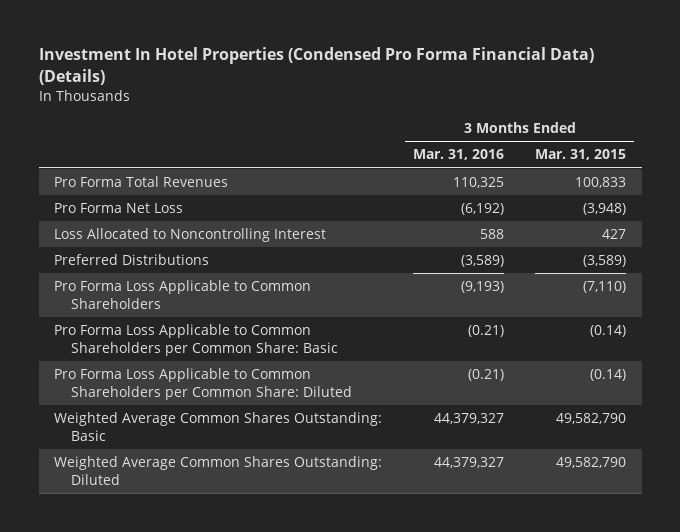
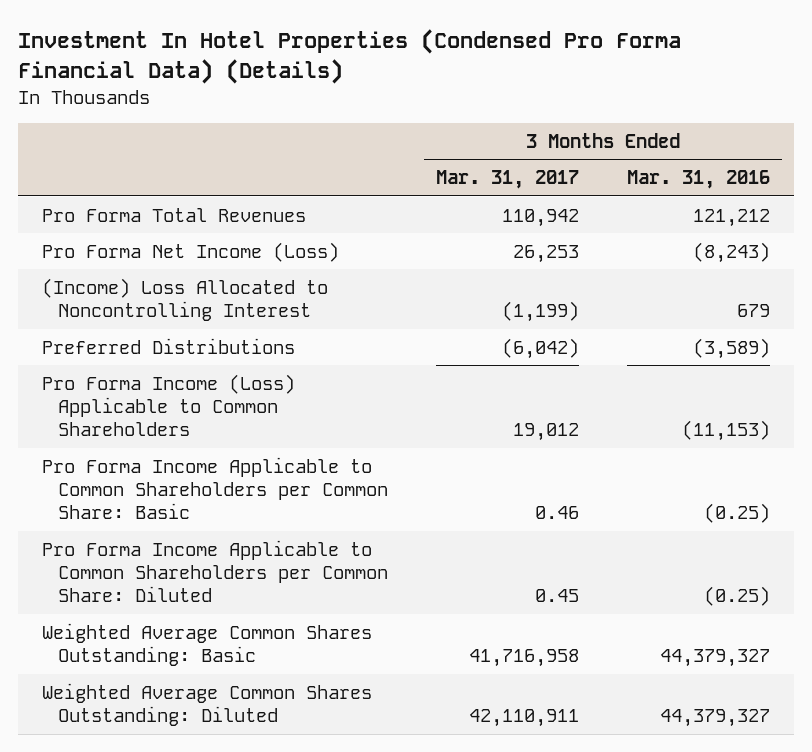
[535,149,627,161] Mar. 31, 2015 -> none
none -> [435,170,579,190] Mar. 31, 2017
[453,177,505,189] 110,325 -> [692,208,770,227] 121,212
[54,203,184,214] Pro Forma Net Loss -> [42,241,340,262] Pro Forma Net Income (Loss)
[461,203,505,216] (6,192) -> [692,241,770,263] (8,243)
[54,228,327,243] Loss Allocated to Noncontrolling Interest -> [42,277,329,322] (Income) Loss Allocated to Noncontrolling Interest
[480,229,505,240] 588 -> [736,304,770,318] 679
[54,280,312,309] Pro Forma Loss Applicable to Common Shareholders -> [42,373,296,437] Pro Forma Income (Loss) Applicable to Common Shareholders
[461,281,505,294] (9,193) -> [681,420,770,442] (11,153)
[54,324,339,356] Pro Forma Loss Applicable to Common Shareholders per Common Share: Basic -> [42,456,389,520] Pro Forma Income Applicable to Common Shareholders per Common Share: Basic
[468,325,505,338] (0.21) -> [703,503,770,524] (0.25)
[54,368,353,400] Pro Forma Loss Applicable to Common Shareholders per Common Share: Diluted -> [42,539,389,603] Pro Forma Income Applicable to Common Shareholders per Common Share: Diluted
[468,369,505,382] (0.21) -> [703,586,770,607] (0.25)

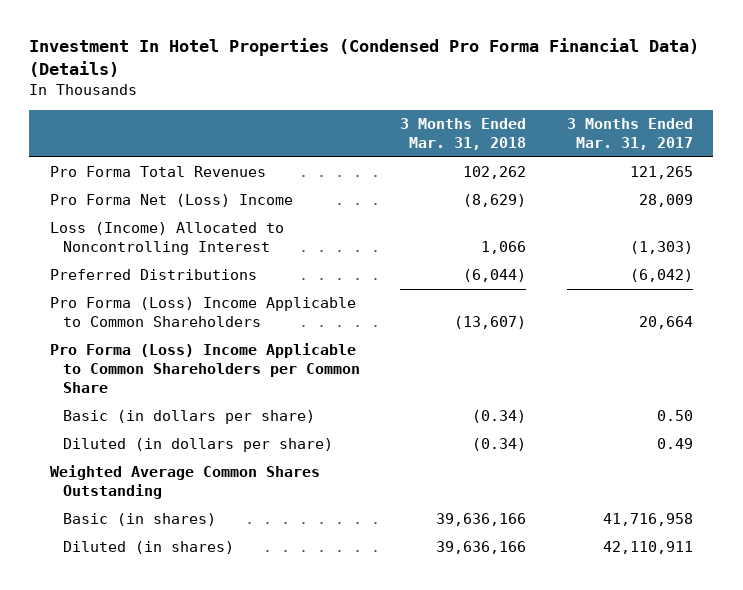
[626,170,770,190] Mar. 31, 2016 -> none
none -> [400,118,527,151] 3 Months Ended Mar. 31, 2018
[501,208,579,227] 110,942 -> [630,166,694,180] 121,265
[42,241,340,262] Pro Forma Net Income (Loss) -> [49,194,293,208] Pro Forma Net (Loss) Income
[512,244,579,263] 26,253 -> [639,194,694,208] 28,009
[42,277,329,322] (Income) Loss Allocated to Noncontrolling Interest -> [49,222,284,256] Loss (Income) Allocated to Noncontrolling Interest
[501,301,579,323] (1,199) -> [630,241,694,255] (1,303)
[42,373,296,437] Pro Forma Income (Loss) Applicable to Common Shareholders -> [49,297,356,328] Pro Forma (Loss) Income Applicable to Common Shareholders
[512,423,579,442] 19,012 -> [639,316,694,330] 20,664
none -> [49,343,360,394] Pro Forma (Loss) Income Applicable to Common Shareholders per Common Share
[42,456,389,520] Pro Forma Income Applicable to Common Shareholders per Common Share: Basic -> [62,410,315,425] Basic (in dollars per share)
[534,506,579,520] 0.46 -> [657,410,694,422] 0.50
[42,539,389,603] Pro Forma Income Applicable to Common Shareholders per Common Share: Diluted -> [62,438,333,453] Diluted (in dollars per share)
[534,589,579,603] 0.45 -> [657,438,694,450] 0.49
none -> [49,465,320,500] Weighted Average Common Shares Outstanding
[42,622,373,667] Weighted Average Common Shares Outstanding: Basic -> [62,513,216,527] Basic (in shares)
[42,682,373,727] Weighted Average Common Shares Outstanding: Diluted -> [62,541,234,555] Diluted (in shares)

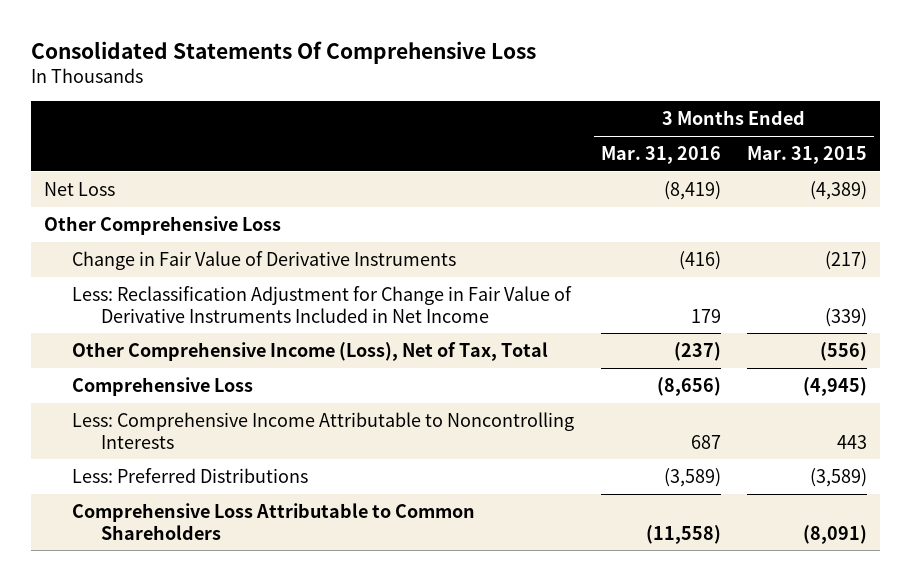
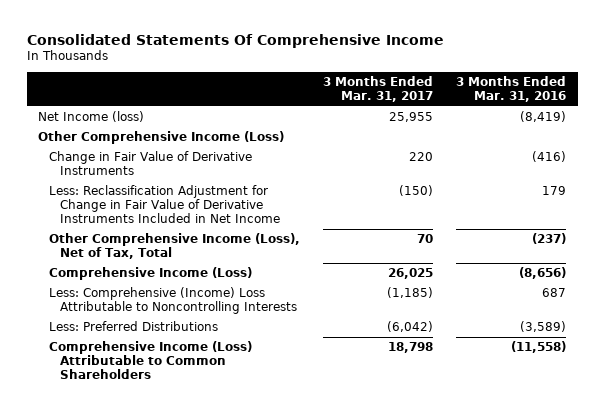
[30,40,536,64] Consolidated Statements Of Comprehensive Loss -> [26,33,444,48] Consolidated Statements Of Comprehensive Income
[746,146,867,165] Mar. 31, 2015 -> none
none -> [323,76,434,103] 3 Months Ended Mar. 31, 2017
[43,181,115,196] Net Loss -> [38,111,145,123] Net Income (loss)
[43,215,281,235] Other Comprehensive Loss -> [38,131,285,145] Other Comprehensive Income (Loss)
[72,376,254,396] Comprehensive Loss -> [49,267,253,281] Comprehensive Income (Loss)
[72,411,575,449] Less: Comprehensive Income Attributable to Noncontrolling Interests -> [49,287,298,315] Less: Comprehensive (Income) Loss Attributable to Noncontrolling Interests
[72,502,476,540] Comprehensive Loss Attributable to Common Shareholders -> [49,341,253,380] Comprehensive Income (Loss) Attributable to Common Shareholders

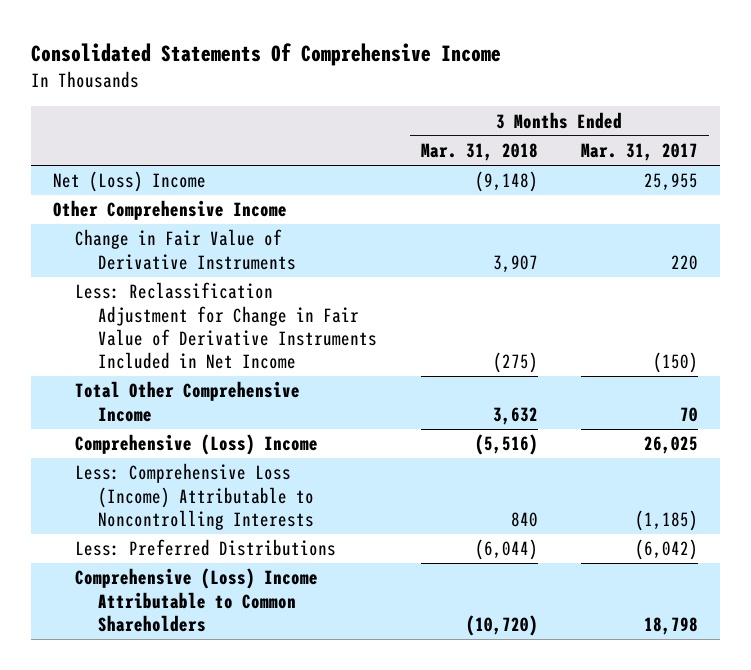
[456,76,567,103] 3 Months Ended Mar. 31, 2016 -> none
none -> [420,143,538,162] Mar. 31, 2018
[38,111,145,123] Net Income (loss) -> [53,171,207,193] Net (Loss) Income
[38,131,285,145] Other Comprehensive Income (Loss) -> [53,200,288,221] Other Comprehensive Income
[49,233,301,260] Other Comprehensive Income (Loss), Net of Tax, Total -> [75,381,301,422] Total Other Comprehensive Income
[49,267,253,281] Comprehensive Income (Loss) -> [75,434,319,456] Comprehensive (Loss) Income
[49,287,298,315] Less: Comprehensive (Income) Loss Attributable to Noncontrolling Interests -> [75,463,314,530] Less: Comprehensive Loss (Income) Attributable to Noncontrolling Interests
[49,341,253,380] Comprehensive Income (Loss) Attributable to Common Shareholders -> [75,568,319,632] Comprehensive (Loss) Income Attributable to Common Shareholders

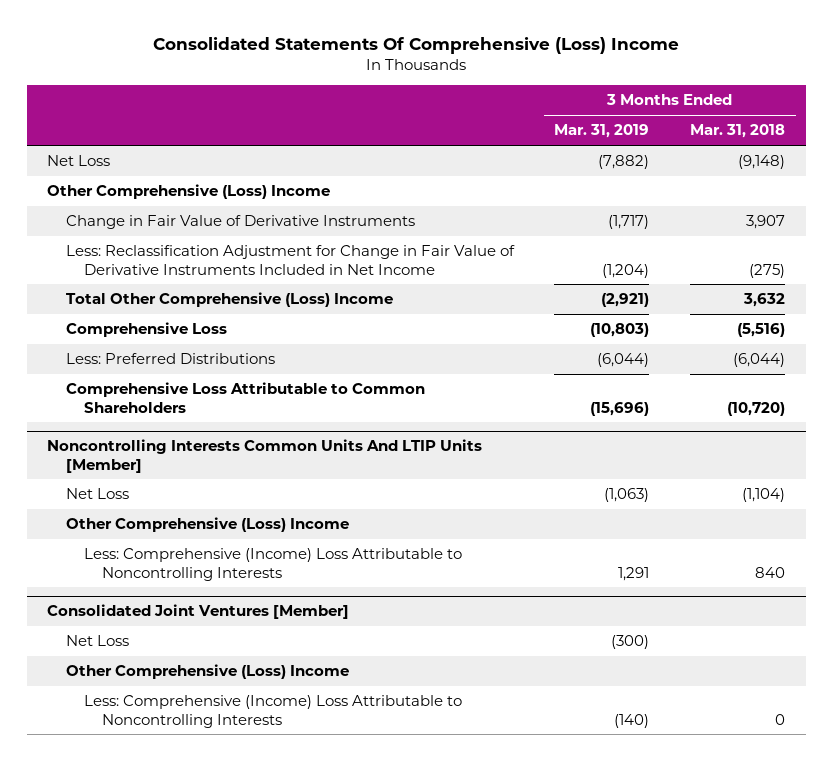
[31,43,502,67] Consolidated Statements Of Comprehensive Income -> [153,36,680,54] Consolidated Statements Of Comprehensive (Loss) Income
[581,143,699,162] Mar. 31, 2017 -> none
none -> [554,124,650,139] Mar. 31, 2019
[53,171,207,193] Net (Loss) Income -> [47,155,111,167] Net Loss
[53,200,288,221] Other Comprehensive Income -> [47,184,331,200] Other Comprehensive (Loss) Income
[75,463,314,530] Less: Comprehensive Loss (Income) Attributable to Noncontrolling Interests -> none
[75,381,301,422] Total Other Comprehensive Income -> [65,292,393,308] Total Other Comprehensive (Loss) Income
[75,434,319,456] Comprehensive (Loss) Income -> [65,322,227,338] Comprehensive Loss
[75,568,319,632] Comprehensive (Loss) Income Attributable to Common Shareholders -> [65,382,425,413] Comprehensive Loss Attributable to Common Shareholders
none -> [47,439,483,473] Noncontrolling Interests Common Units And LTIP Units [Member]
none -> [65,488,129,500] Net Loss
none -> [65,517,349,533] Other Comprehensive (Loss) Income
none -> [83,548,462,581] Less: Comprehensive (Income) Loss Attributable to Noncontrolling Interests
none -> [47,604,350,620] Consolidated Joint Ventures [Member]
none -> [65,635,129,647] Net Loss
none -> [65,664,349,680] Other Comprehensive (Loss) Income
none -> [83,695,462,728] Less: Comprehensive (Income) Loss Attributable to Noncontrolling Interests

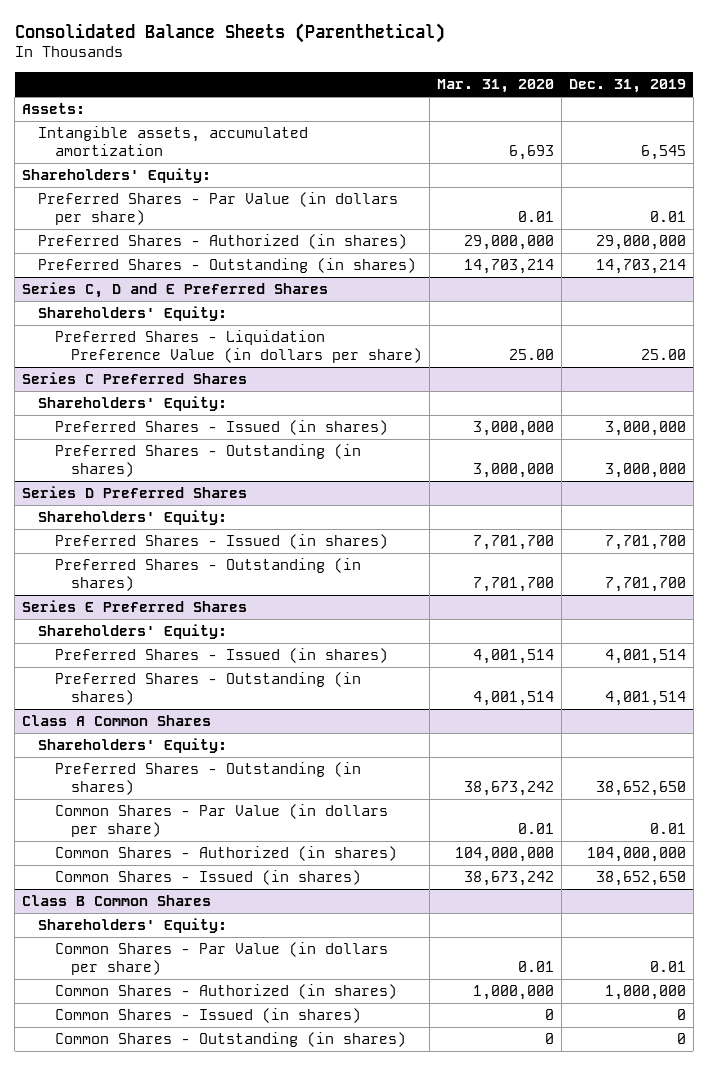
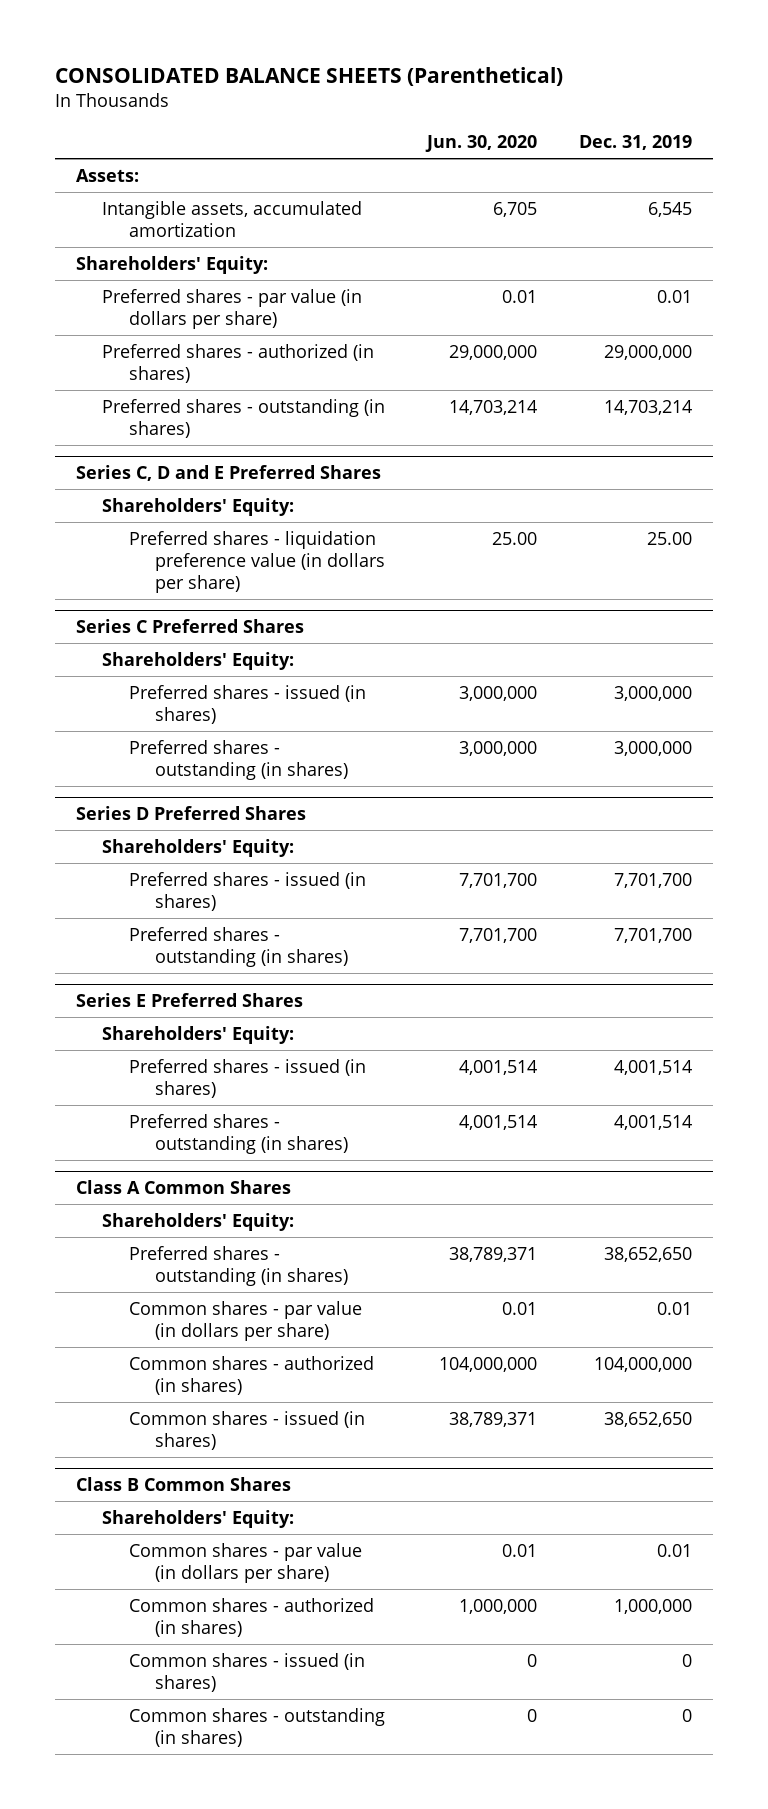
[14,22,445,43] Consolidated Balance Sheets (Parenthetical) -> [54,66,563,86] CONSOLIDATED BALANCE SHEETS (Parenthetical)
[437,79,555,94] Mar. 31, 2020 -> none
none -> [425,135,538,153] Jun. 30, 2020
[38,192,399,226] Preferred Shares - Par Value (in dollars per share) -> [102,288,363,330] Preferred shares - par value (in dollars per share)
[38,234,408,250] Preferred Shares - Authorized (in shares) -> [102,343,375,384] Preferred shares - authorized (in shares)
[38,258,417,274] Preferred Shares - Outstanding (in shares) -> [102,398,386,439] Preferred shares - outstanding (in shares)
[54,330,423,364] Preferred Shares - Liquidation Preference Value (in dollars per share) -> [128,530,385,594] Preferred shares - liquidation preference value (in dollars per share)
[54,420,388,436] Preferred Shares - Issued (in shares) -> [128,684,366,725] Preferred shares - issued (in shares)
[54,444,361,478] Preferred Shares - Outstanding (in shares) -> [128,739,348,781] Preferred shares - outstanding (in shares)
[54,534,388,550] Preferred Shares - Issued (in shares) -> [128,871,366,912] Preferred shares - issued (in shares)
[54,558,361,592] Preferred Shares - Outstanding (in shares) -> [128,926,348,968] Preferred shares - outstanding (in shares)
[54,648,388,664] Preferred Shares - Issued (in shares) -> [128,1058,366,1099] Preferred shares - issued (in shares)
[54,672,361,706] Preferred Shares - Outstanding (in shares) -> [128,1113,348,1155] Preferred shares - outstanding (in shares)
[54,762,361,796] Preferred Shares - Outstanding (in shares) -> [128,1245,348,1287] Preferred shares - outstanding (in shares)
[54,804,388,838] Common Shares - Par Value (in dollars per share) -> [128,1300,362,1342] Common shares - par value (in dollars per share)
[54,846,397,862] Common Shares - Authorized (in shares) -> [128,1355,374,1396] Common shares - authorized (in shares)
[54,870,361,886] Common Shares - Issued (in shares) -> [128,1410,365,1451] Common shares - issued (in shares)
[54,942,388,976] Common Shares - Par Value (in dollars per share) -> [128,1542,362,1584] Common shares - par value (in dollars per share)
[54,984,397,1000] Common Shares - Authorized (in shares) -> [128,1597,374,1638] Common shares - authorized (in shares)
[54,1008,361,1024] Common Shares - Issued (in shares) -> [128,1652,365,1693] Common shares - issued (in shares)
[54,1032,406,1048] Common Shares - Outstanding (in shares) -> [128,1707,385,1748] Common shares - outstanding (in shares)

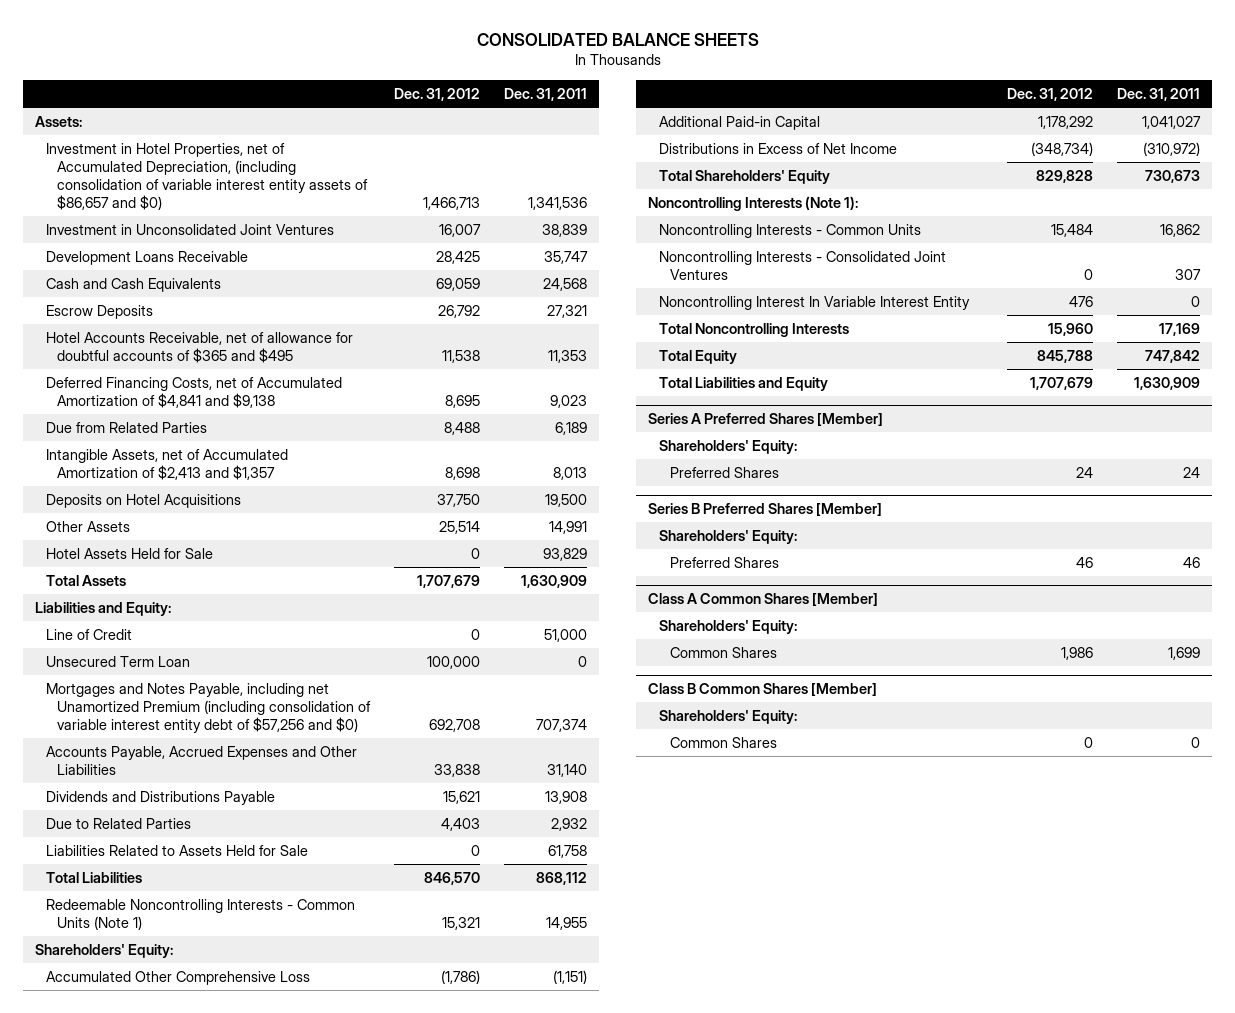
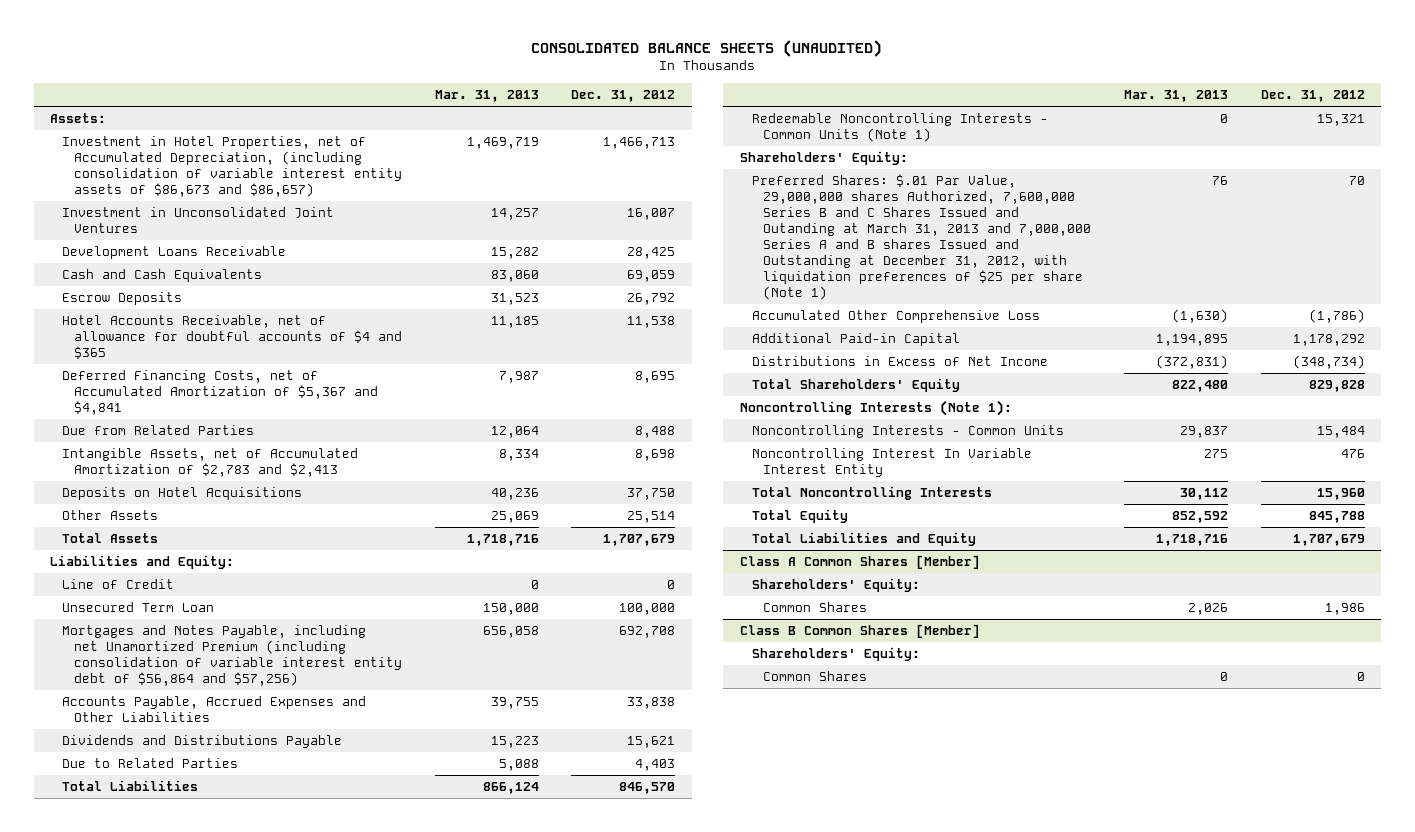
[476,32,759,46] CONSOLIDATED BALANCE SHEETS -> [531,40,883,58] CONSOLIDATED BALANCE SHEETS (UNAUDITED)
[504,87,588,101] Dec. 31, 2011 -> none
none -> [434,90,539,103] Mar. 31, 2013
[45,142,368,211] Investment in Hotel Properties, net of Accumulated Depreciation, (including consolidation of variable interest entity assets of $86,657 and $0) -> [62,136,403,198] Investment in Hotel Properties, net of Accumulated Depreciation, (including consolidation of variable interest entity assets of $86,673 and $86,657)
[45,331,353,364] Hotel Accounts Receivable, net of allowance for doubtful accounts of $365 and $495 -> [62,315,403,360] Hotel Accounts Receivable, net of allowance for doubtful accounts of $4 and $365
[45,376,342,409] Deferred Financing Costs, net of Accumulated Amortization of $4,841 and $9,138 -> [62,370,379,416] Deferred Financing Costs, net of Accumulated Amortization of $5,367 and $4,841
[45,448,288,481] Intangible Assets, net of Accumulated Amortization of $2,413 and $1,357 -> [62,448,359,478] Intangible Assets, net of Accumulated Amortization of $2,783 and $2,413
[45,547,213,559] Hotel Assets Held for Sale -> none
[45,682,371,734] Mortgages and Notes Payable, including net Unamortized Premium (including consolidation of variable interest entity debt of $57,256 and $0) -> [62,625,403,687] Mortgages and Notes Payable, including net Unamortized Premium (including consolidation of variable interest entity debt of $56,864 and $57,256)
[45,844,308,856] Liabilities Related to Assets Held for Sale -> none
none -> [751,174,1092,301] Preferred Shares: $.01 Par Value, 29,000,000 shares Authorized, 7,600,000 Series B and C Shares Issued and Outanding at March 31, 2013 and 7,000,000 Series A and B shares Issued and Outstanding at December 31, 2012, with liquidation preferences of $25 per share (Note 1)
[658,250,946,281] Noncontrolling Interests - Consolidated Joint Ventures -> none
[647,413,883,427] Series A Preferred Shares [Member] -> none
[658,439,797,454] Shareholders' Equity: -> none
[669,466,779,478] Preferred Shares -> none
[647,503,882,517] Series B Preferred Shares [Member] -> none
[658,529,797,544] Shareholders' Equity: -> none
[669,556,779,568] Preferred Shares -> none

